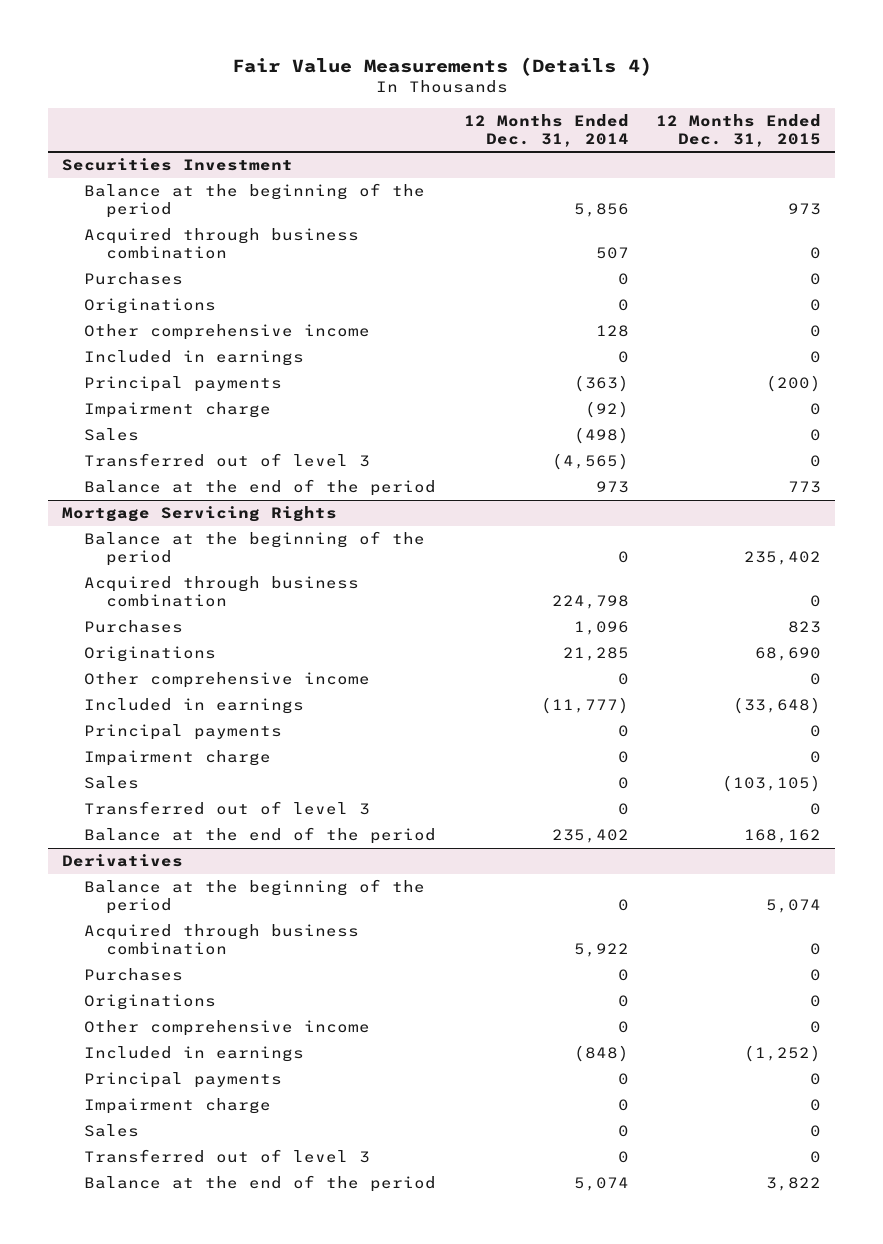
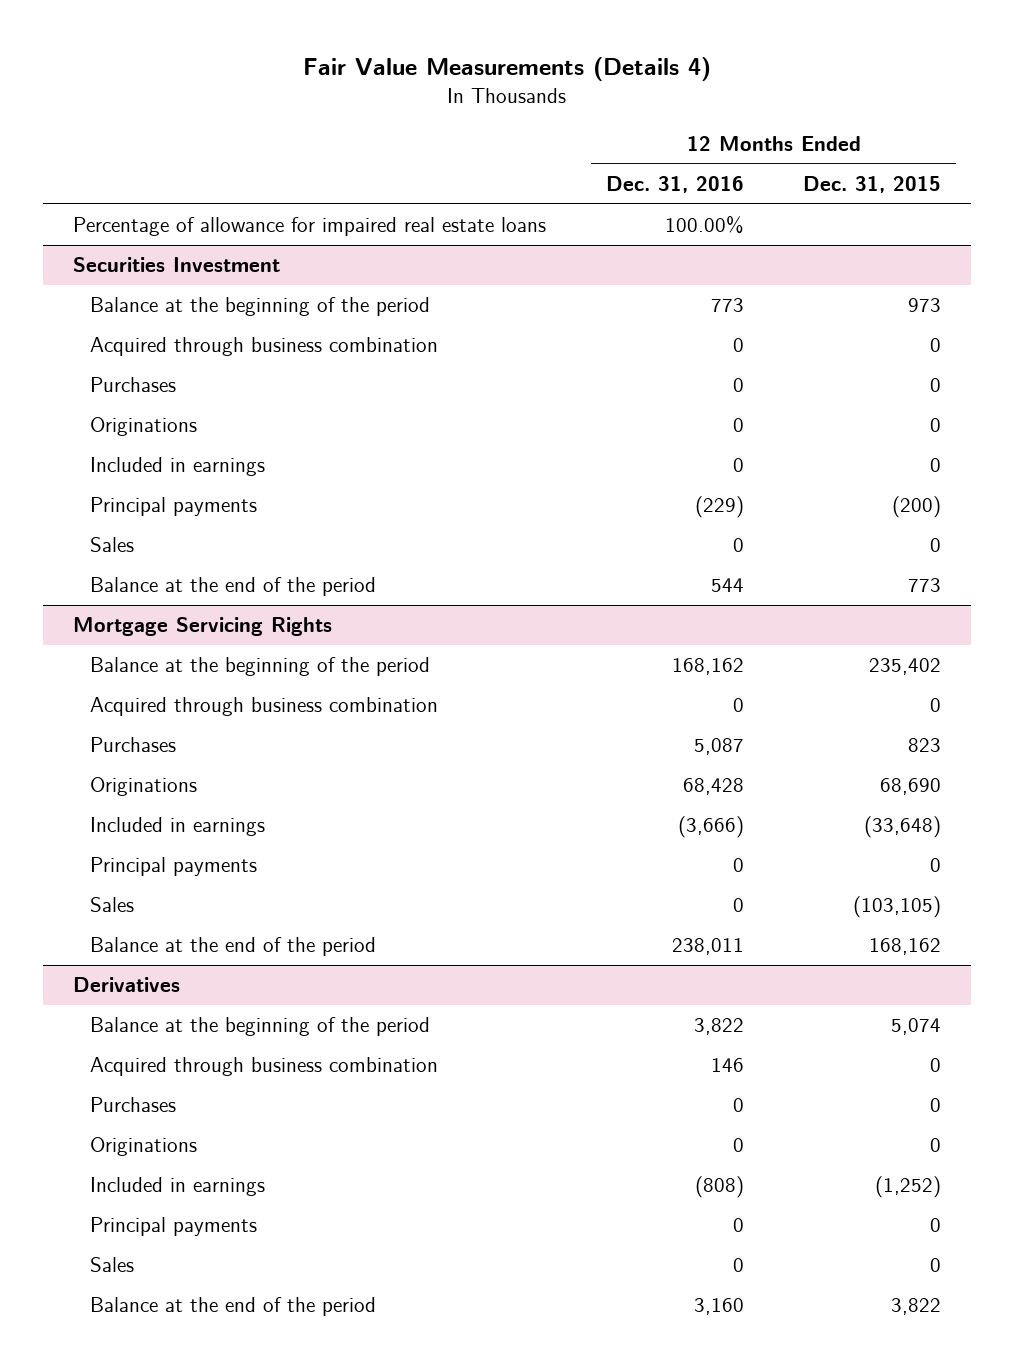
[463,113,629,147] 12 Months Ended Dec. 31, 2014 -> none
none -> [605,175,744,193] Dec. 31, 2016
none -> [72,217,546,237] Percentage of allowance for impaired real estate loans
[83,324,370,341] Other comprehensive income -> none
[83,402,271,419] Impairment charge -> none
[83,453,370,468] Transferred out of level 3 -> none
[83,672,370,689] Other comprehensive income -> none
[83,750,271,767] Impairment charge -> none
[83,801,370,816] Transferred out of level 3 -> none
[83,1020,370,1037] Other comprehensive income -> none
[83,1098,271,1115] Impairment charge -> none
[83,1149,370,1164] Transferred out of level 3 -> none

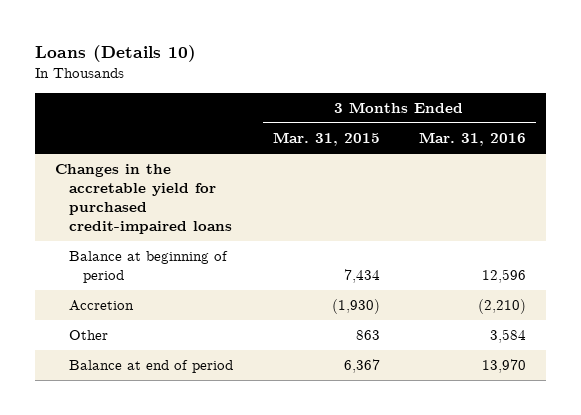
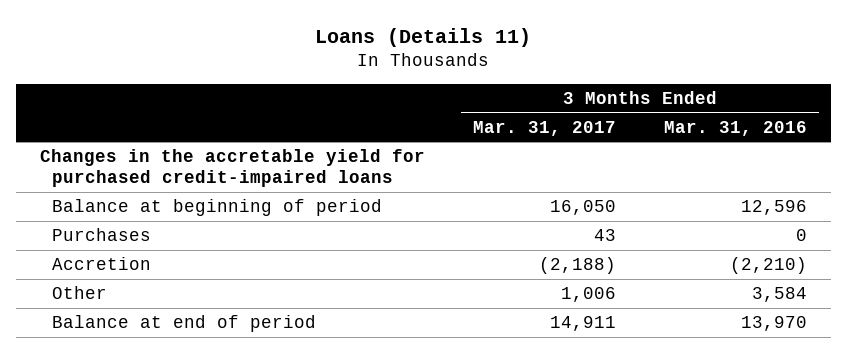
[34,44,196,62] Loans (Details 10) -> [315,27,532,47] Loans (Details 11)
[272,132,380,147] Mar. 31, 2015 -> none
none -> [472,120,616,136] Mar. 31, 2017
none -> [51,228,151,242] Purchases

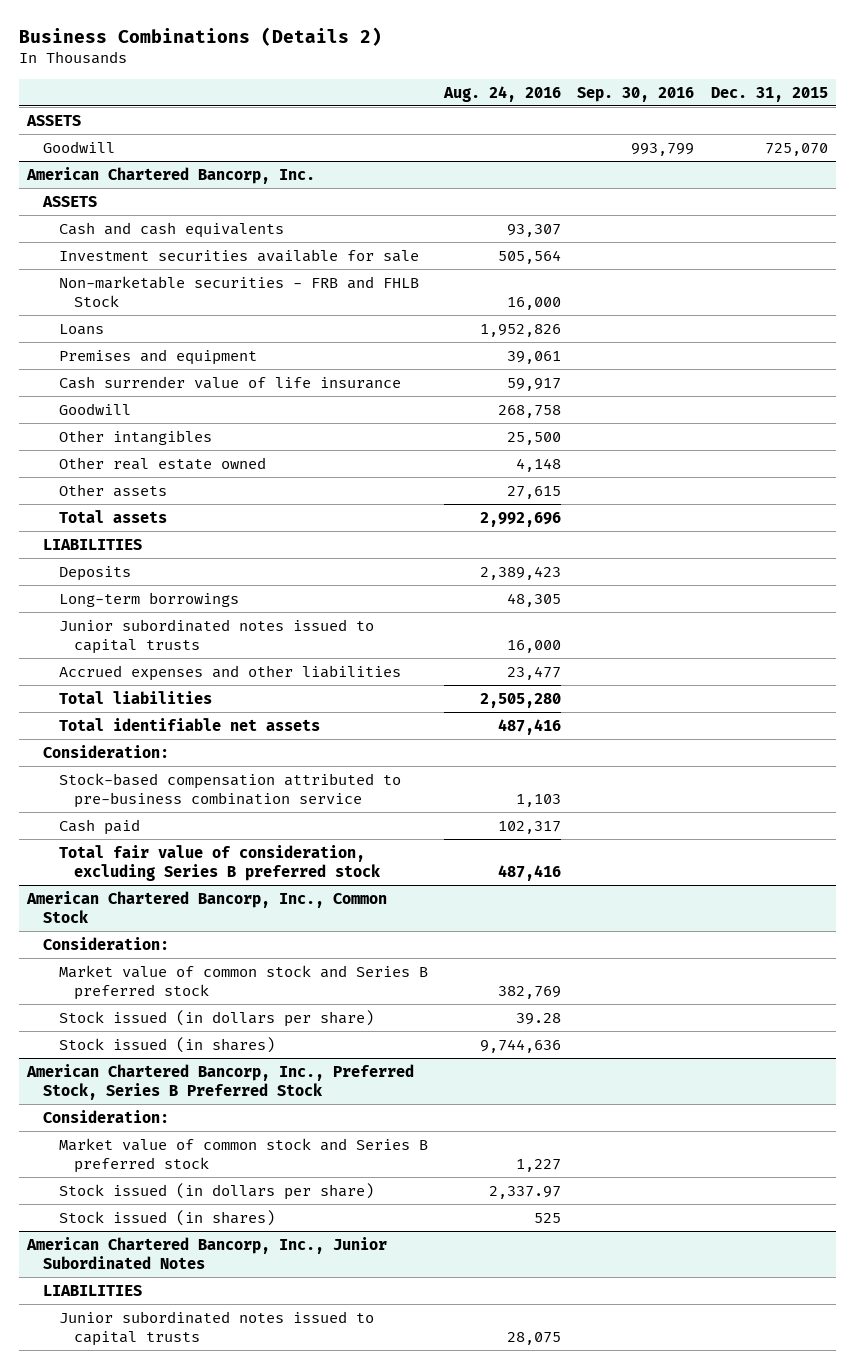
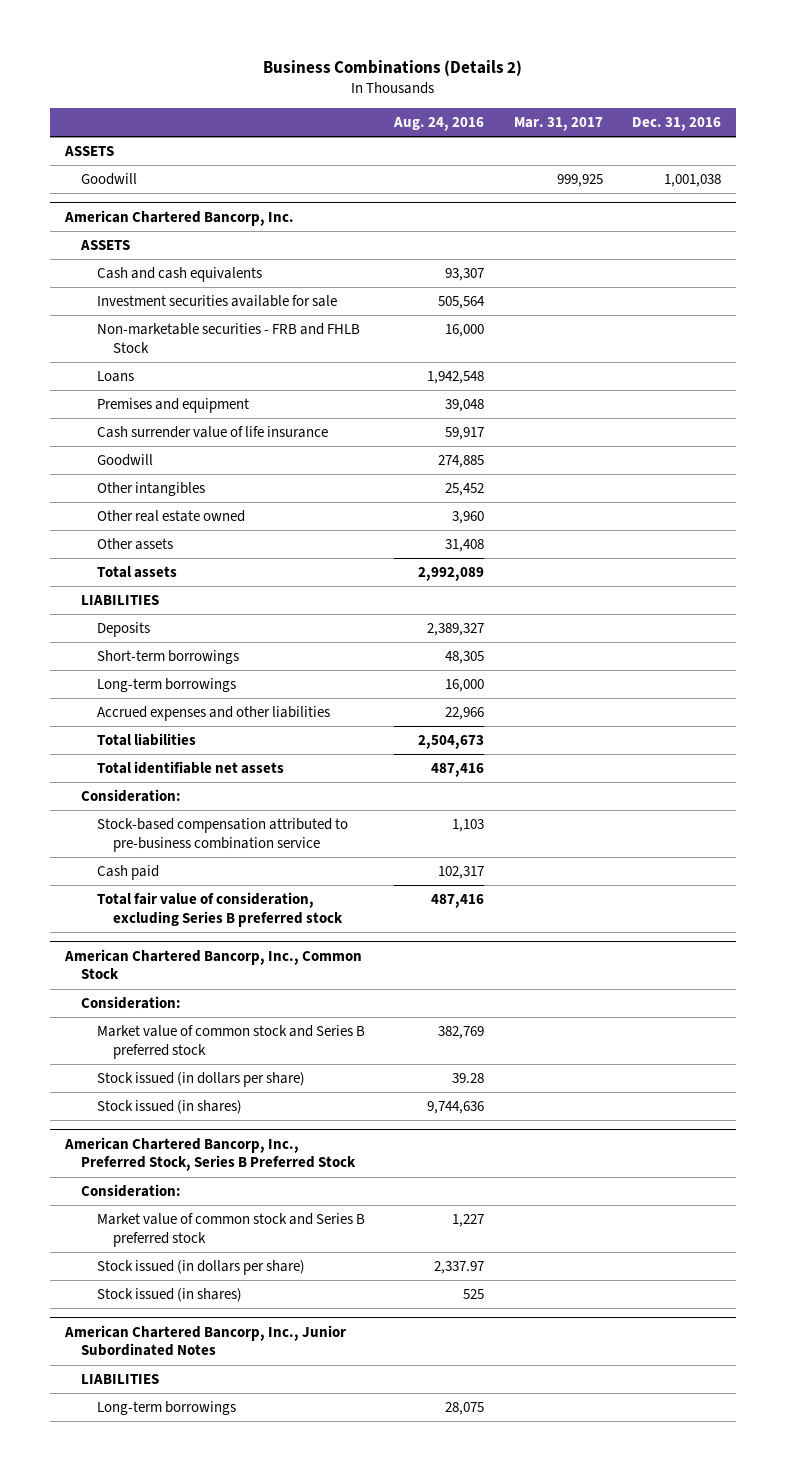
[577,86,695,102] Sep. 30, 2016 -> none
[710,86,828,102] Dec. 31, 2015 -> none
none -> [513,116,603,131] Mar. 31, 2017
none -> [632,116,722,131] Dec. 31, 2016
[479,323,561,337] 1,952,826 -> [427,371,485,385] 1,942,548
[506,350,561,364] 39,061 -> [445,399,485,413] 39,048
[497,404,561,418] 268,758 -> [438,455,485,469] 274,885
[506,431,561,445] 25,500 -> [445,483,485,497] 25,452
[515,457,561,472] 4,148 -> [452,511,485,525] 3,960
[506,485,561,499] 27,615 -> [445,539,485,553] 31,408
[479,511,561,527] 2,992,696 -> [418,567,485,582] 2,992,089
[58,618,374,655] Junior subordinated notes issued to capital trusts -> none
[479,565,561,580] 2,389,423 -> [427,623,485,637] 2,389,327
none -> [96,650,239,665] Short-term borrowings
[506,592,561,607] 48,305 -> [445,679,485,693] 16,000
[506,665,561,680] 23,477 -> [445,707,485,721] 22,966
[479,692,561,708] 2,505,280 -> [418,735,485,750] 2,504,673
[58,1310,374,1347] Junior subordinated notes issued to capital trusts -> [96,1401,236,1416] Long-term borrowings

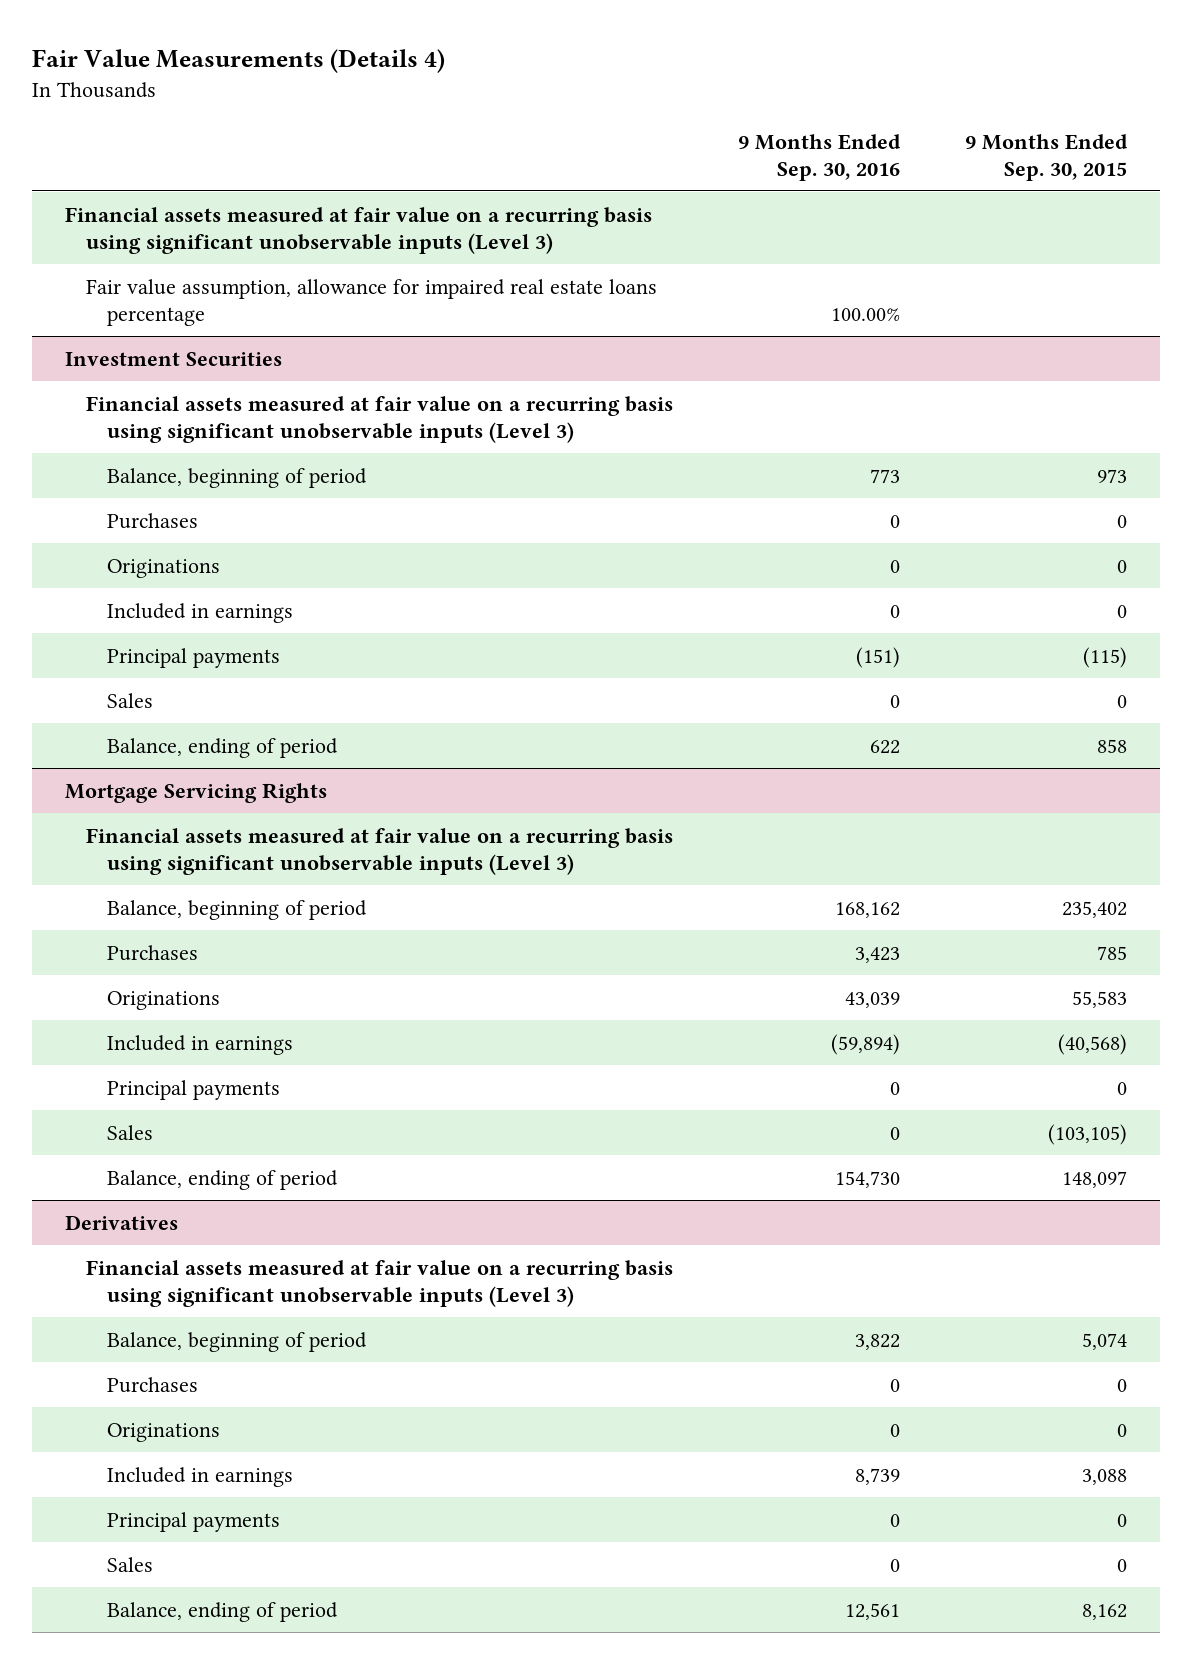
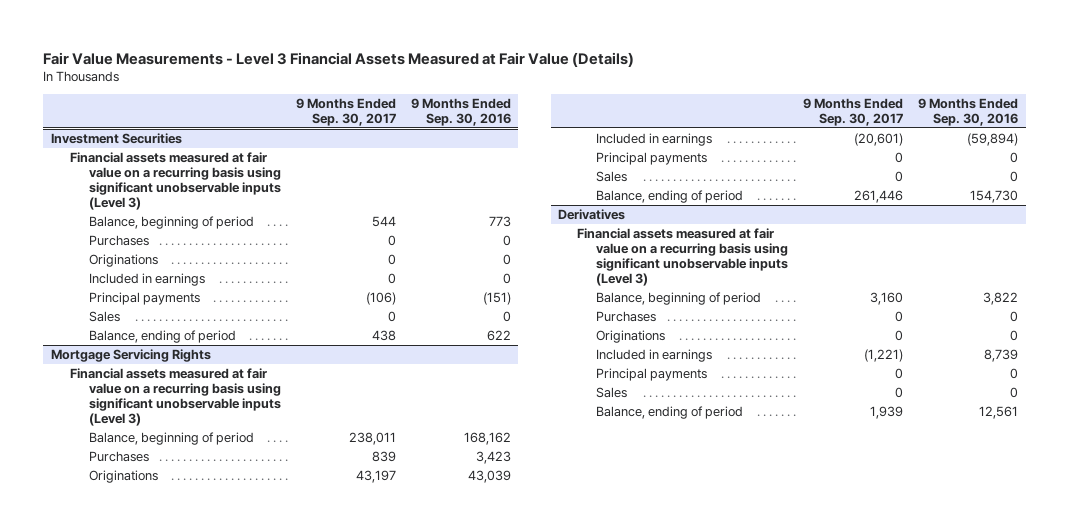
[32,48,446,73] Fair Value Measurements (Details 4) -> [43,51,635,67] Fair Value Measurements - Level 3 Financial Assets Measured at Fair Value (Details)
[964,133,1128,181] 9 Months Ended Sep. 30, 2015 -> none
none -> [295,98,396,127] 9 Months Ended Sep. 30, 2017
[64,206,652,254] Financial assets measured at fair value on a recurring basis using significant unobservable inputs (Level 3) -> none
[85,278,657,326] Fair value assumption, allowance for impaired real estate loans percentage -> none

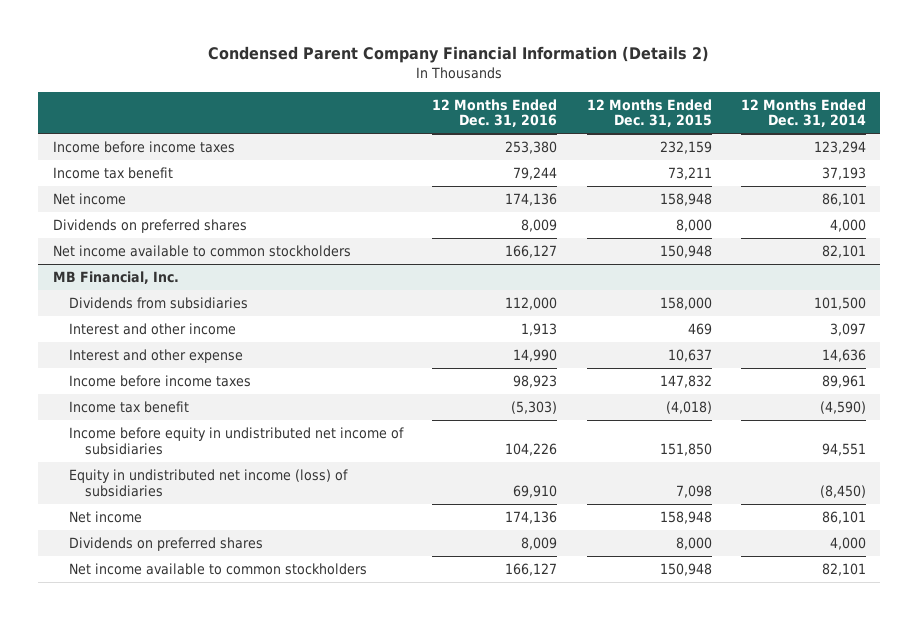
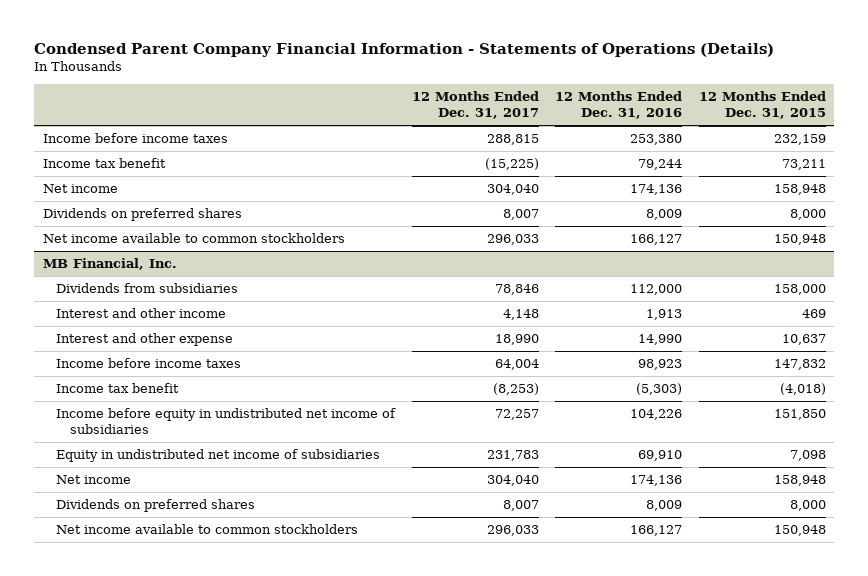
[208,46,710,64] Condensed Parent Company Financial Information (Details 2) -> [34,43,775,58] Condensed Parent Company Financial Information - Statements of Operations (Details)
[740,98,866,128] 12 Months Ended Dec. 31, 2014 -> none
none -> [411,91,539,120] 12 Months Ended Dec. 31, 2017
[69,468,349,497] Equity in undistributed net income (loss) of subsidiaries -> [56,449,381,463] Equity in undistributed net income of subsidiaries

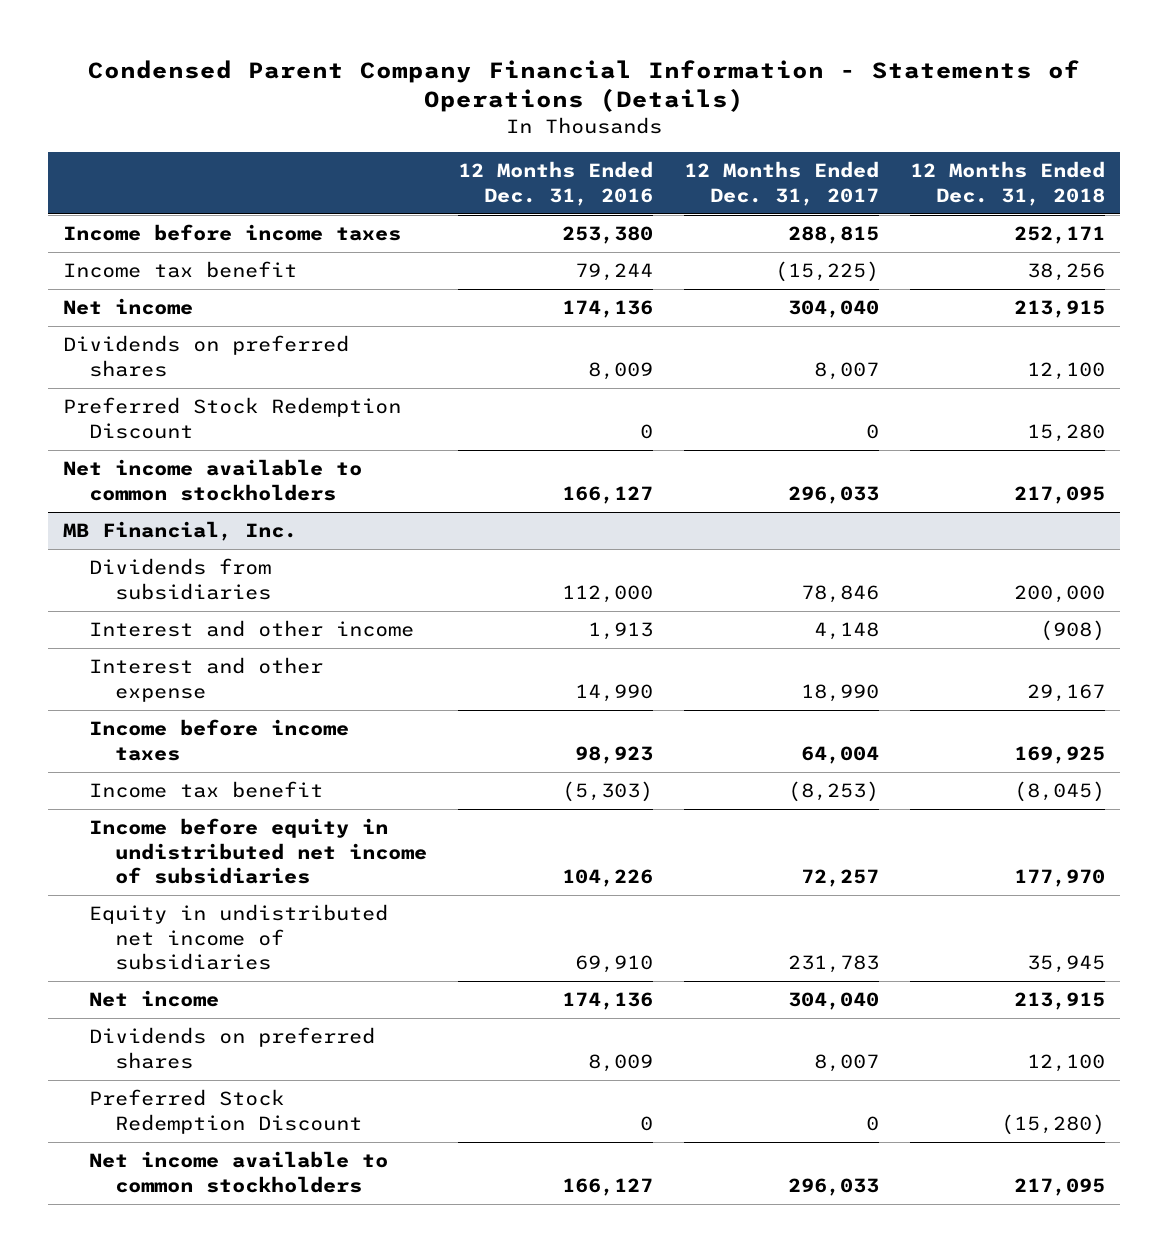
[698,91,826,120] 12 Months Ended Dec. 31, 2015 -> none
none -> [909,161,1105,206] 12 Months Ended Dec. 31, 2018
none -> [63,397,402,439] Preferred Stock Redemption Discount
none -> [89,1089,363,1134] Preferred Stock Redemption Discount

